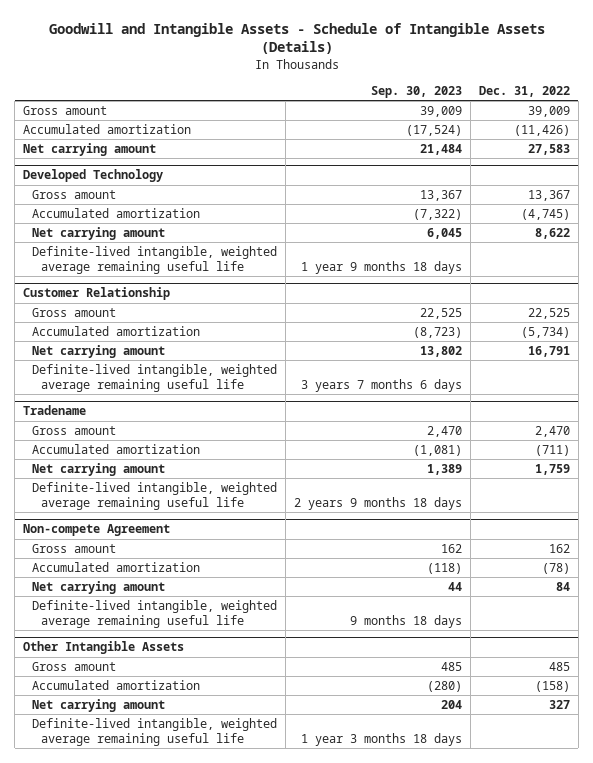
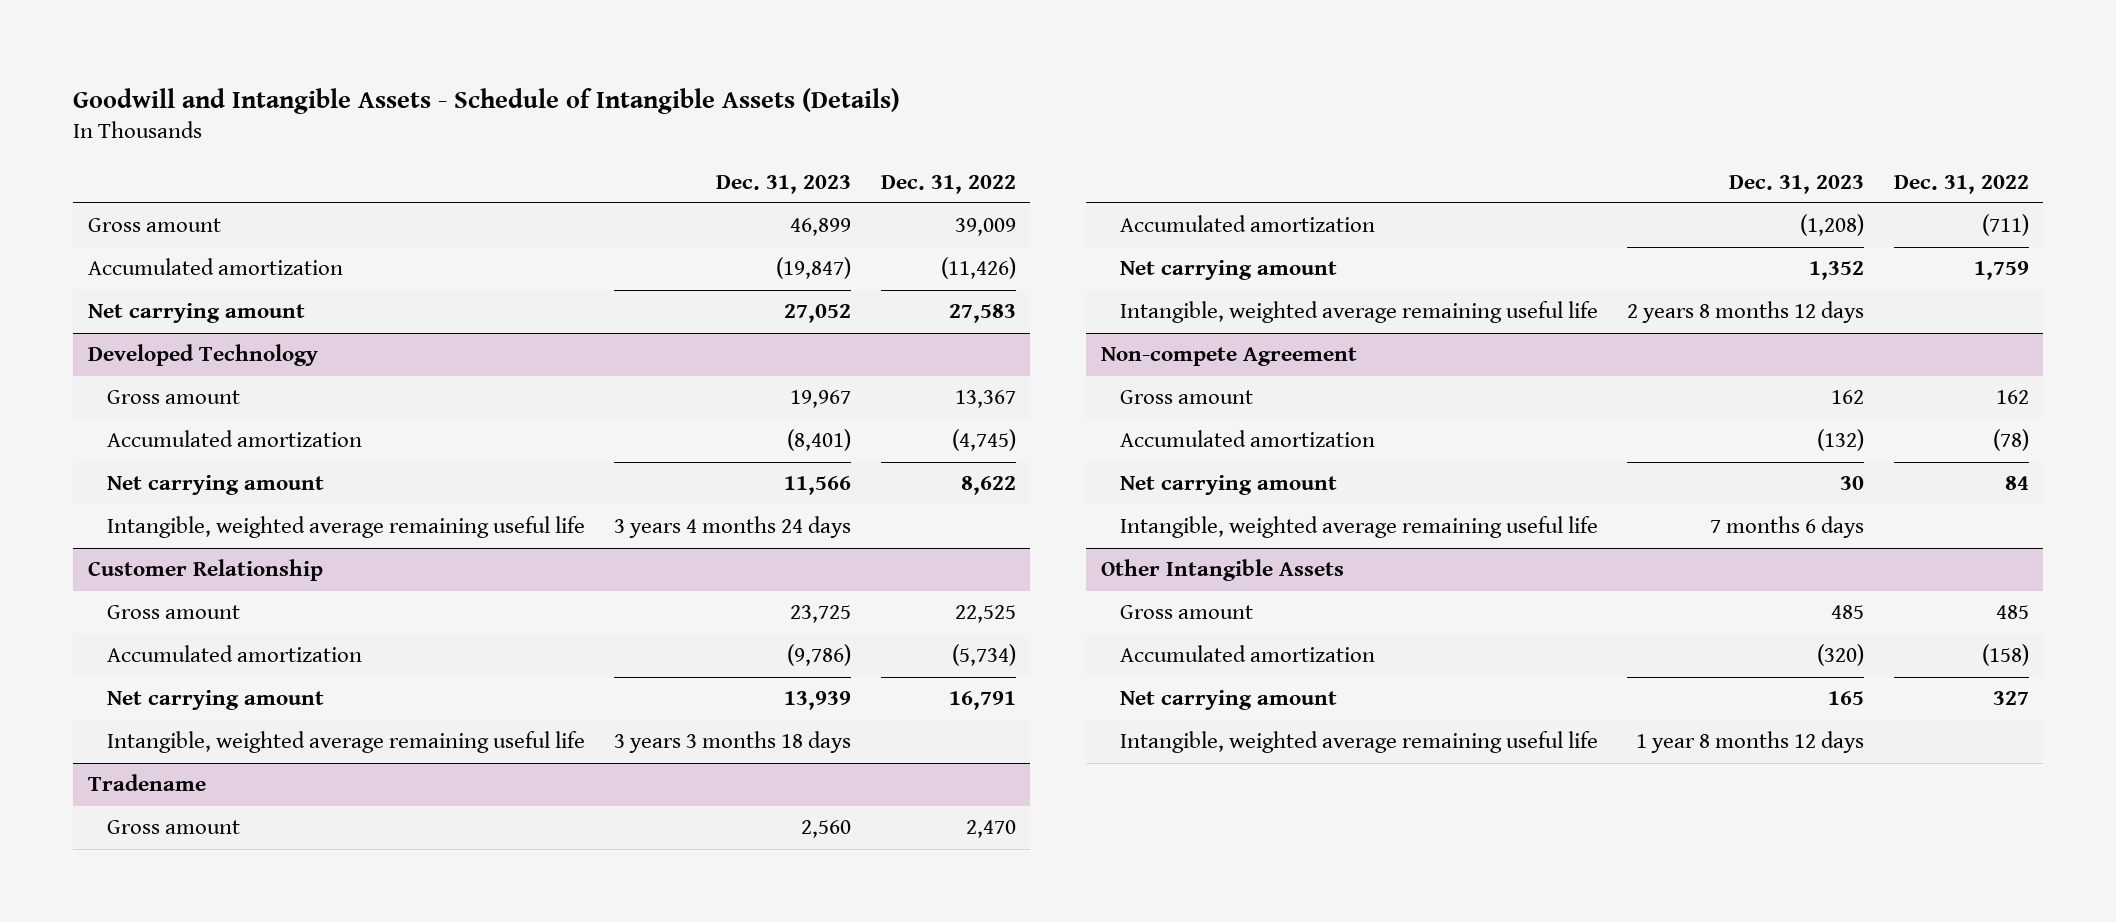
[371,85,463,98] Sep. 30, 2023 -> none
none -> [716,174,852,194] Dec. 31, 2023
[32,245,278,274] Definite-lived intangible, weighted average remaining useful life -> [107,516,586,539] Intangible, weighted average remaining useful life
[32,363,278,392] Definite-lived intangible, weighted average remaining useful life -> [107,731,586,754] Intangible, weighted average remaining useful life
[32,481,278,510] Definite-lived intangible, weighted average remaining useful life -> [1120,301,1599,324] Intangible, weighted average remaining useful life
[32,599,278,628] Definite-lived intangible, weighted average remaining useful life -> [1120,516,1599,539] Intangible, weighted average remaining useful life
[32,717,278,746] Definite-lived intangible, weighted average remaining useful life -> [1120,731,1599,754] Intangible, weighted average remaining useful life

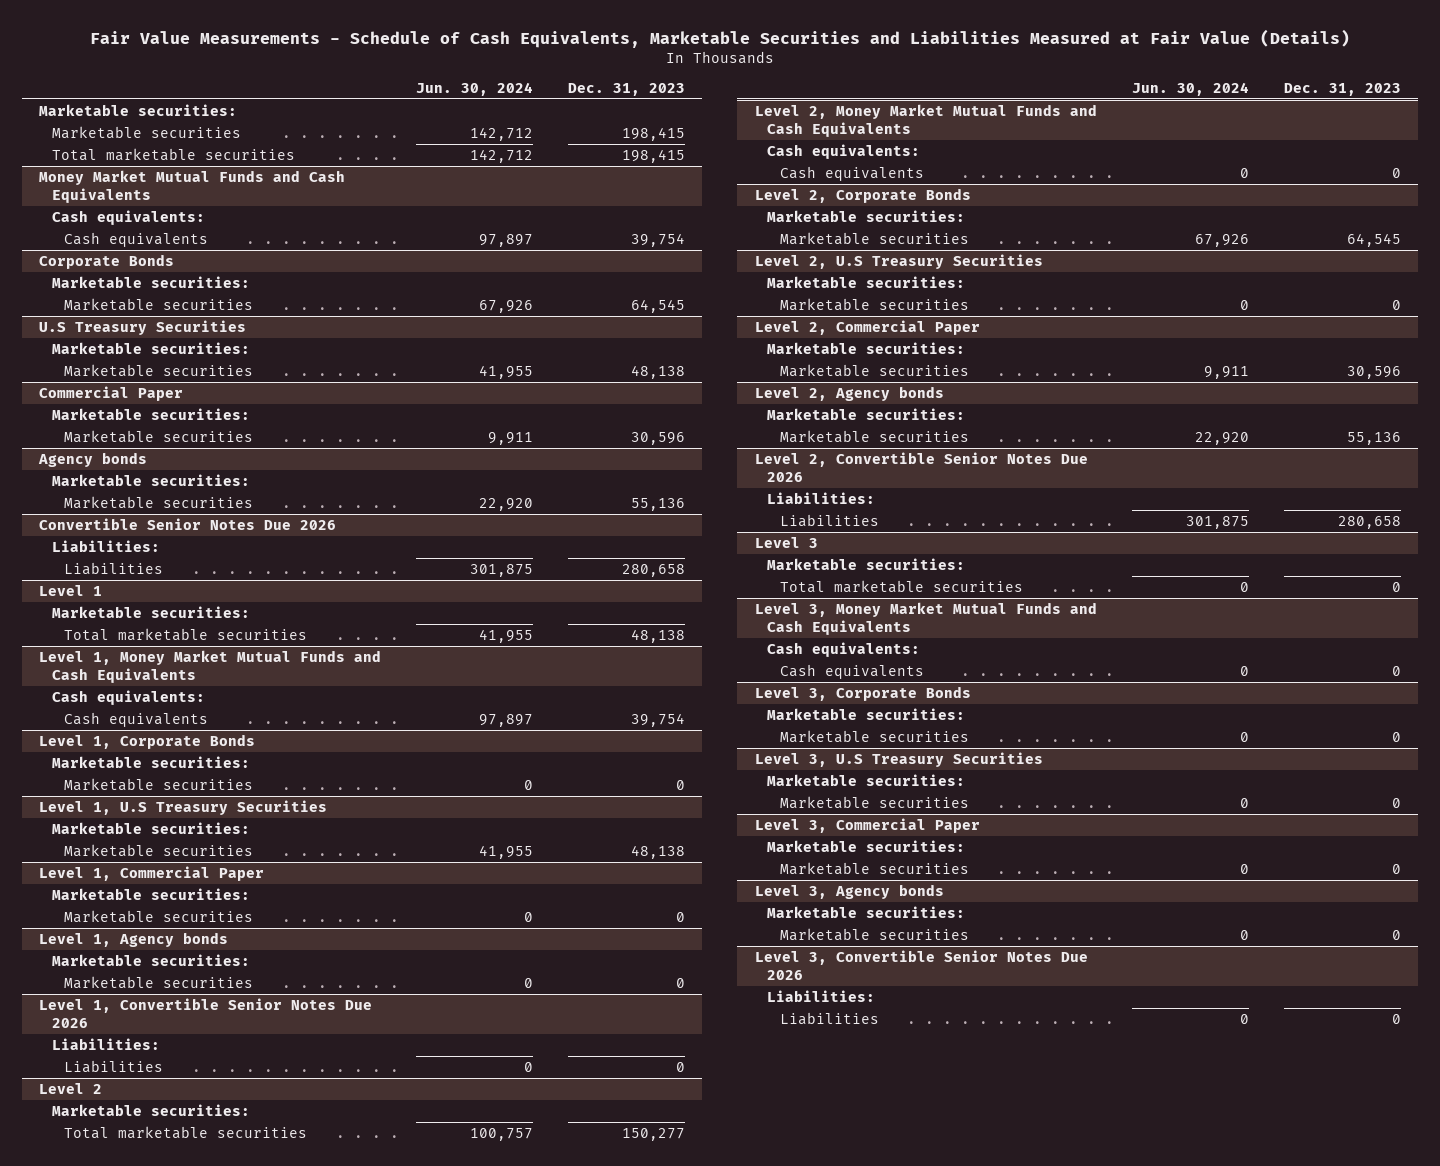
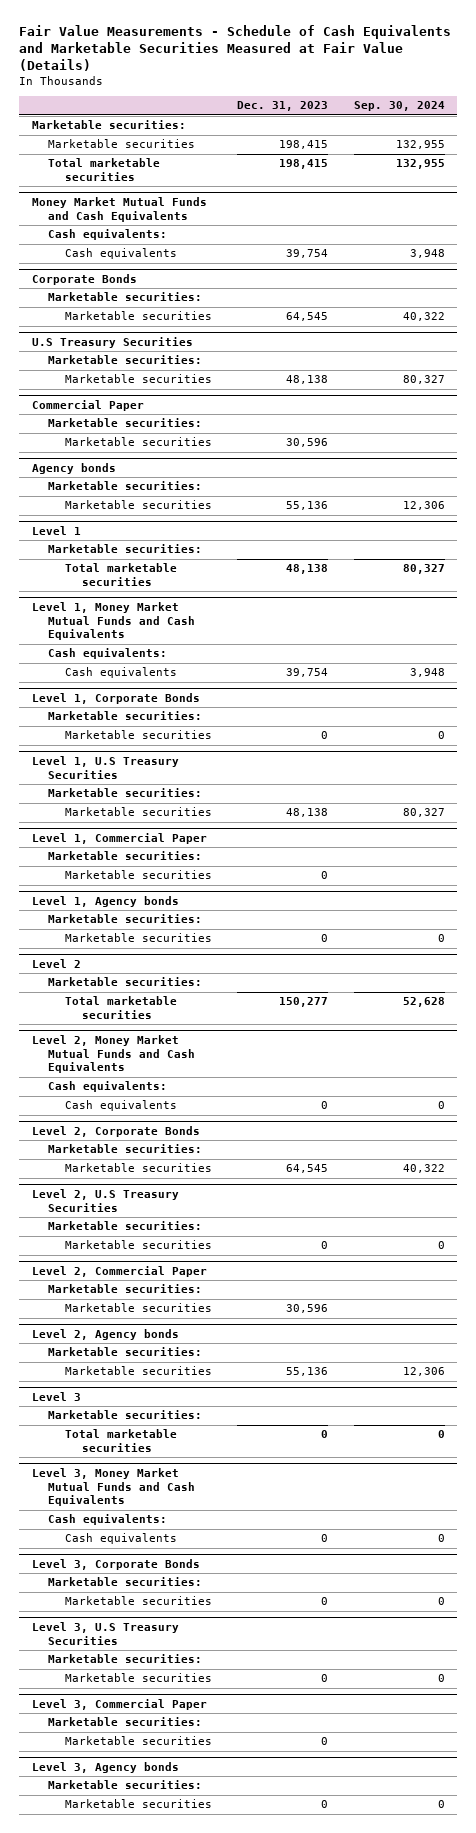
[89,28,1350,48] Fair Value Measurements - Schedule of Cash Equivalents, Marketable Securities and Liabilities Measured at Fair Value (Details) -> [19,25,452,72] Fair Value Measurements - Schedule of Cash Equivalents and Marketable Securities Measured at Fair Value (Details)
[416,81,534,96] Jun. 30, 2024 -> none
none -> [353,101,445,112] Sep. 30, 2024
[39,518,337,531] Convertible Senior Notes Due 2026 -> none
[51,540,160,553] Liabilities: -> none
[64,562,164,576] Liabilities -> none
[39,998,373,1028] Level 1, Convertible Senior Notes Due 2026 -> none
[51,1038,160,1051] Liabilities: -> none
[64,1060,164,1074] Liabilities -> none
[754,452,1088,482] Level 2, Convertible Senior Notes Due 2026 -> none
[767,492,876,505] Liabilities: -> none
[779,514,879,528] Liabilities -> none
[754,950,1088,980] Level 3, Convertible Senior Notes Due 2026 -> none
[767,990,876,1003] Liabilities: -> none
[779,1012,879,1026] Liabilities -> none

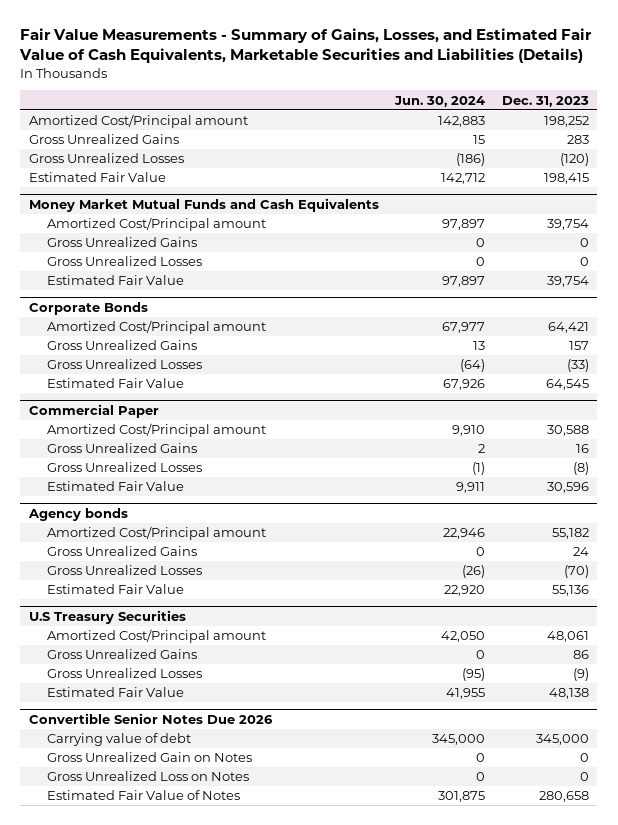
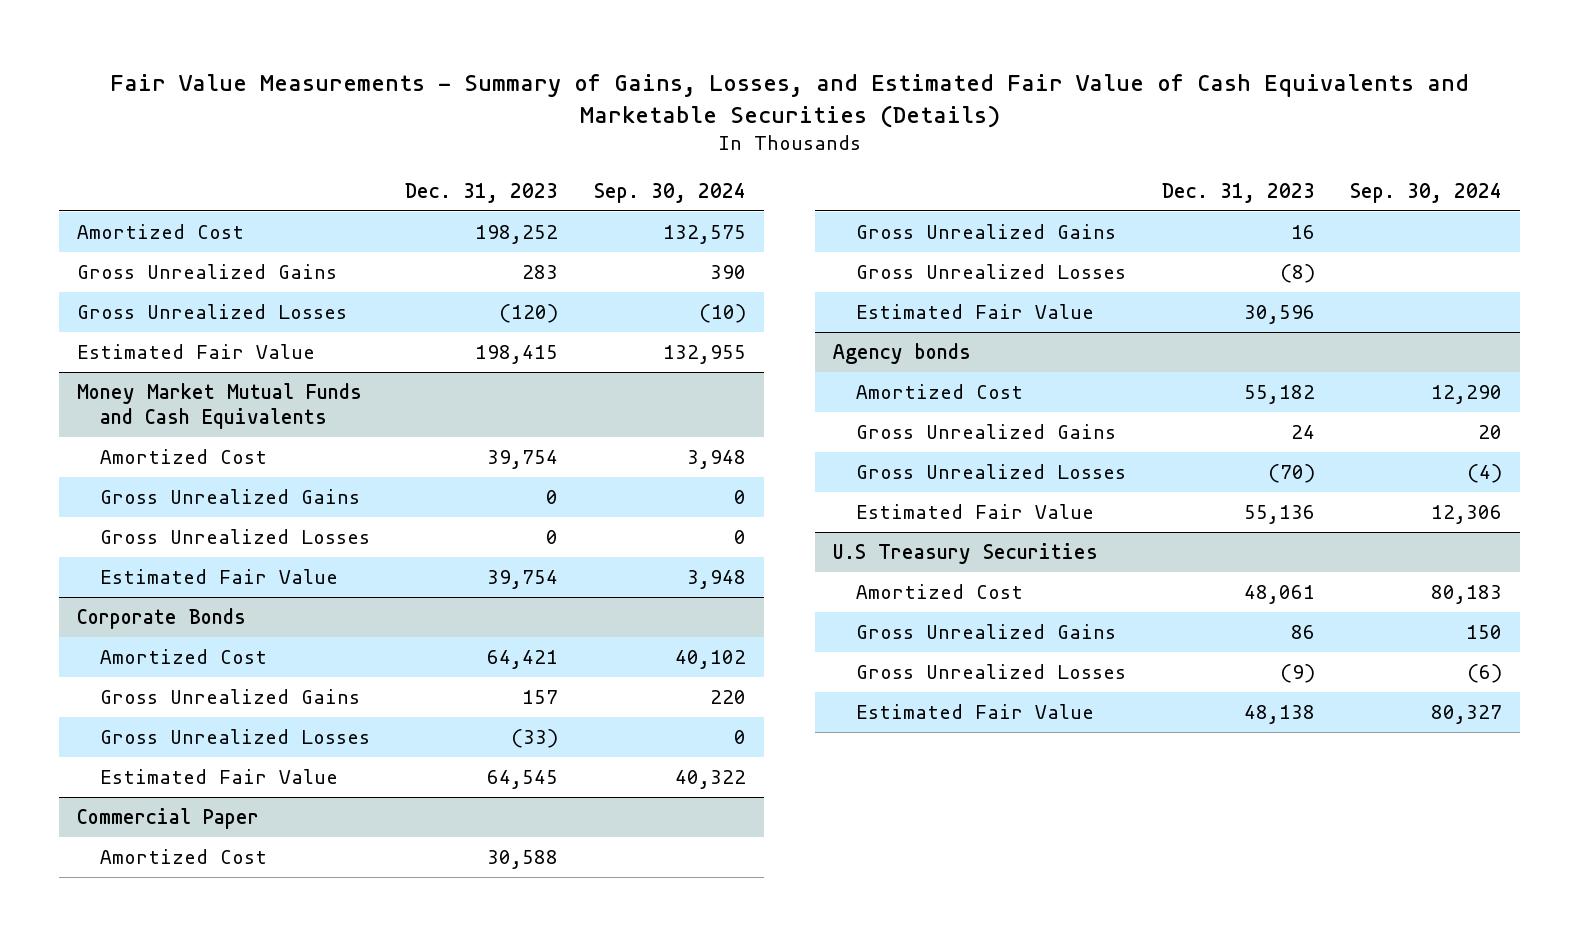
[19,28,593,64] Fair Value Measurements - Summary of Gains, Losses, and Estimated Fair Value of Cash Equivalents, Marketable Securities and Liabilities (Details) -> [109,74,1469,128] Fair Value Measurements - Summary of Gains, Losses, and Estimated Fair Value of Cash Equivalents and Marketable Securities (Details)
[394,95,486,107] Jun. 30, 2024 -> none
none -> [594,183,747,204] Sep. 30, 2024
[28,114,248,129] Amortized Cost/Principal amount -> [77,224,245,240] Amortized Cost
[47,217,267,232] Amortized Cost/Principal amount -> [99,449,267,465] Amortized Cost
[47,320,267,335] Amortized Cost/Principal amount -> [99,649,267,665] Amortized Cost
[47,423,267,438] Amortized Cost/Principal amount -> [99,849,267,865] Amortized Cost
[47,526,267,541] Amortized Cost/Principal amount -> [855,384,1023,400] Amortized Cost
[47,629,267,644] Amortized Cost/Principal amount -> [855,584,1023,600] Amortized Cost
[28,712,273,724] Convertible Senior Notes Due 2026 -> none
[47,733,192,747] Carrying value of debt -> none
[47,752,253,763] Gross Unrealized Gain on Notes -> none
[47,771,250,782] Gross Unrealized Loss on Notes -> none
[47,790,241,801] Estimated Fair Value of Notes -> none

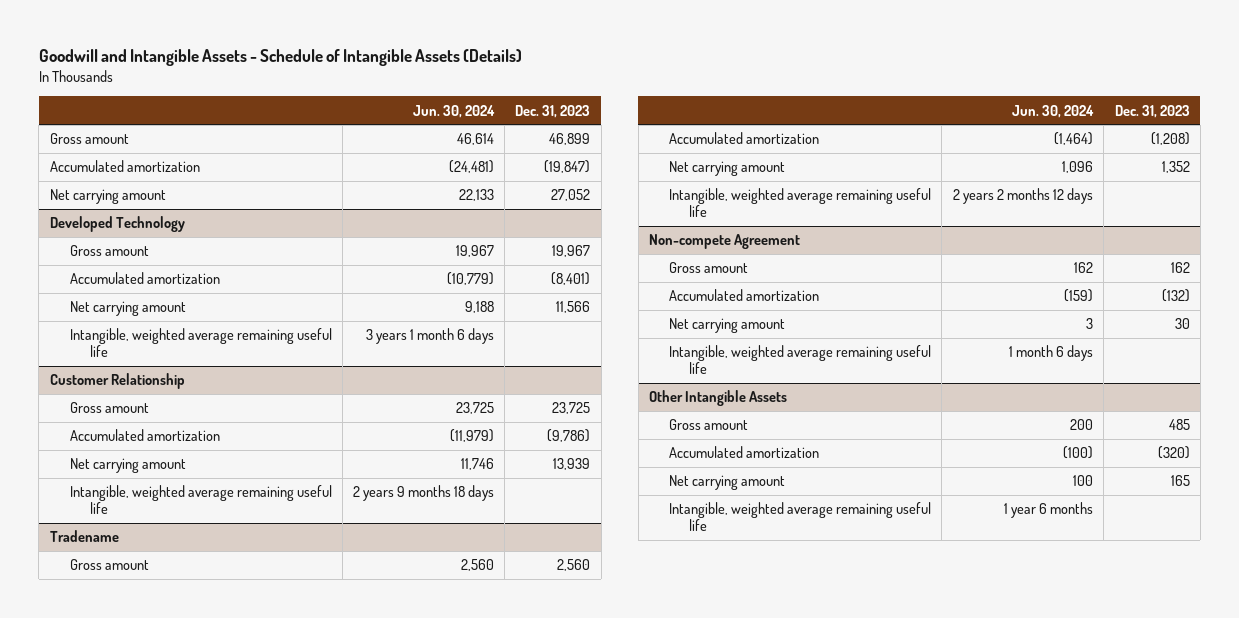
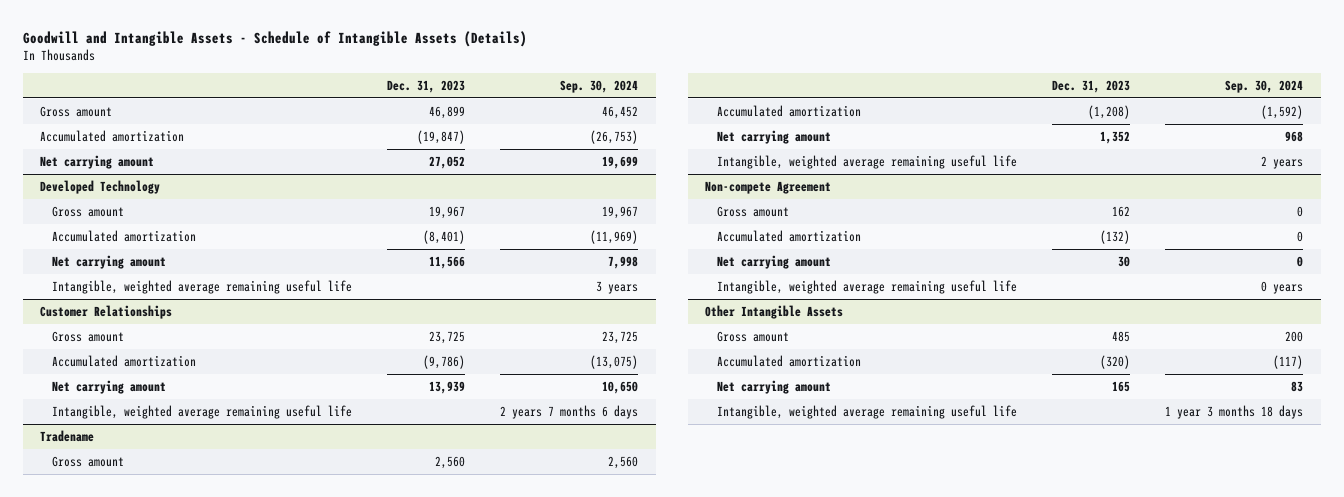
[413,104,496,118] Jun. 30, 2024 -> none
none -> [560,79,639,93] Sep. 30, 2024
[49,373,185,390] Customer Relationship -> [40,304,173,319] Customer Relationships

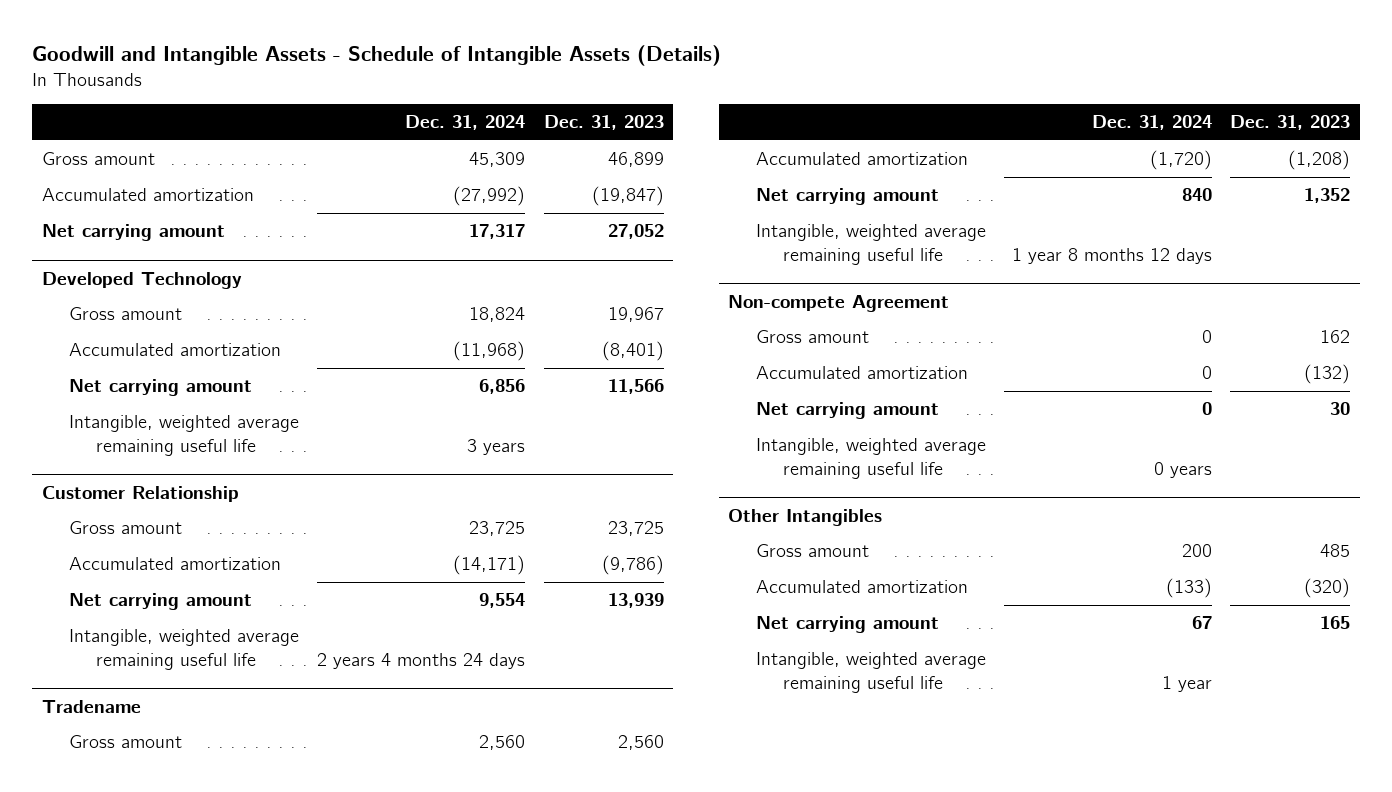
[560,79,639,93] Sep. 30, 2024 -> none
none -> [405,115,526,131] Dec. 31, 2024
[40,304,173,319] Customer Relationships -> [41,485,239,502] Customer Relationship
[705,304,844,319] Other Intangible Assets -> [728,508,883,526] Other Intangibles

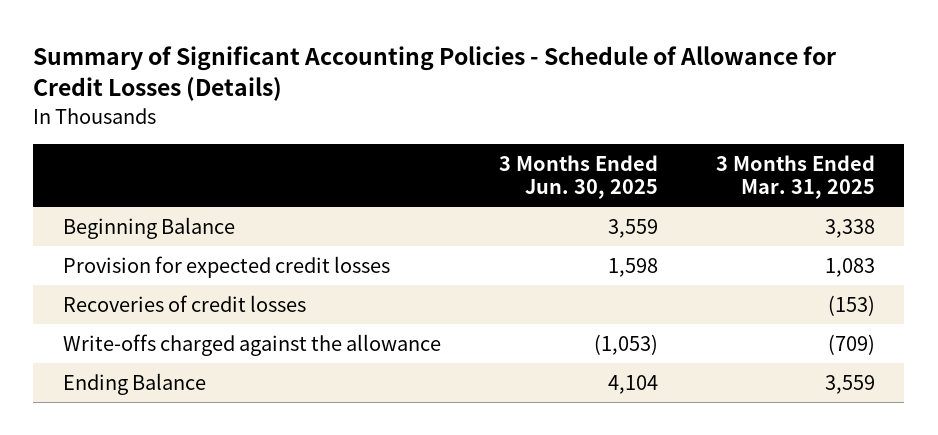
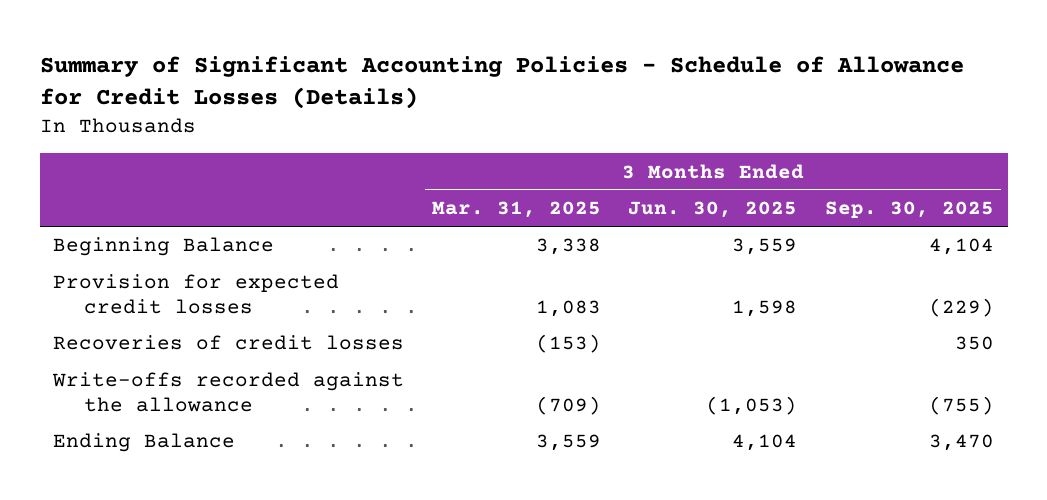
none -> [824,201,994,219] Sep. 30, 2025
[62,333,441,356] Write-offs charged against the allowance -> [52,372,405,413] Write-offs recorded against the allowance

